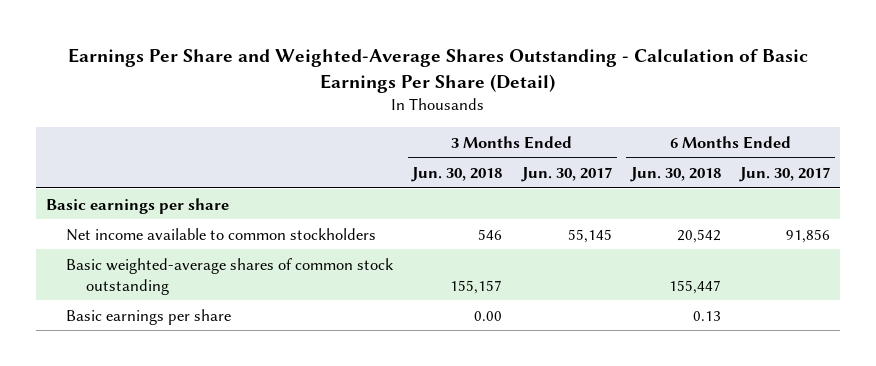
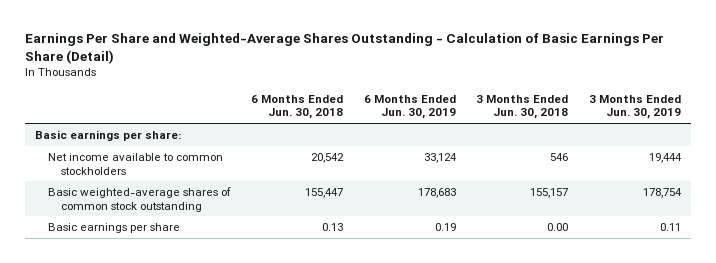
[520,167,612,183] Jun. 30, 2017 -> none
[739,167,831,183] Jun. 30, 2017 -> none
none -> [363,94,456,120] 6 Months Ended Jun. 30, 2019
none -> [588,94,681,120] 3 Months Ended Jun. 30, 2019
[45,197,229,214] Basic earnings per share -> [34,130,181,142] Basic earnings per share:

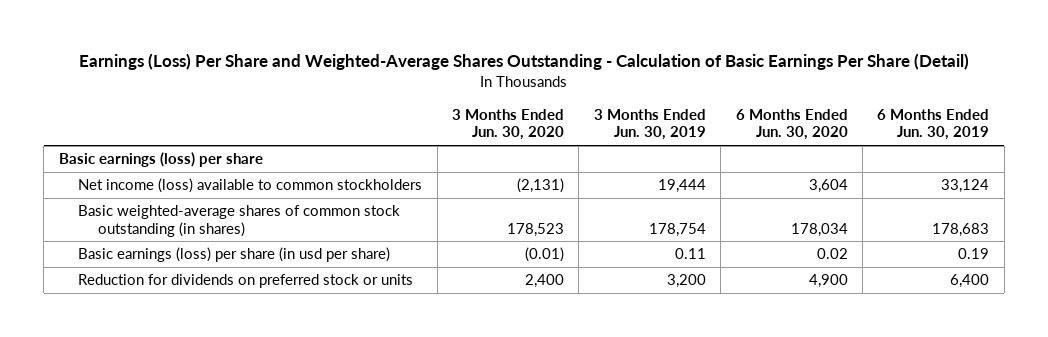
[24,32,664,64] Earnings Per Share and Weighted-Average Shares Outstanding - Calculation of Basic Earnings Per Share (Detail) -> [78,52,969,70] Earnings (Loss) Per Share and Weighted-Average Shares Outstanding - Calculation of Basic Earnings Per Share (Detail)
[251,94,344,120] 6 Months Ended Jun. 30, 2018 -> none
[476,94,569,120] 3 Months Ended Jun. 30, 2018 -> none
none -> [452,108,565,141] 3 Months Ended Jun. 30, 2020
none -> [735,108,848,141] 6 Months Ended Jun. 30, 2020
[34,130,181,142] Basic earnings per share: -> [58,152,263,168] Basic earnings (loss) per share
[47,153,223,175] Net income available to common stockholders -> [78,178,423,194] Net income (loss) available to common stockholders
[47,187,231,212] Basic weighted-average shares of common stock outstanding -> [78,205,401,237] Basic weighted-average shares of common stock outstanding (in shares)
[47,223,180,234] Basic earnings per share -> [78,247,391,263] Basic earnings (loss) per share (in usd per share)
none -> [78,274,414,289] Reduction for dividends on preferred stock or units

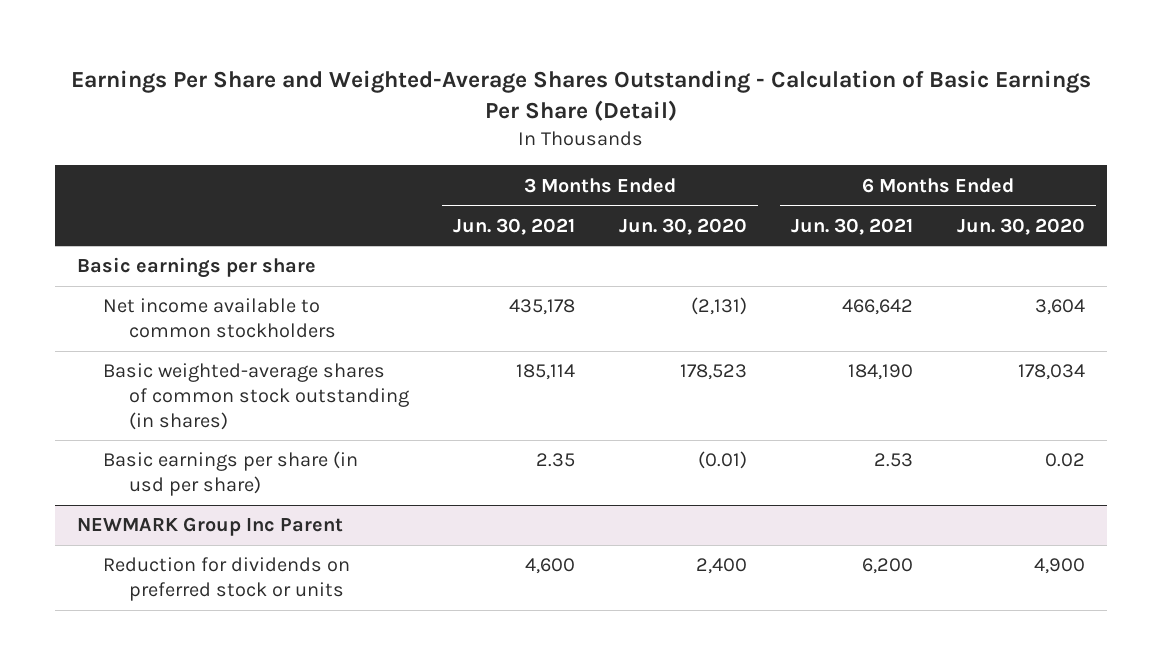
[78,52,969,70] Earnings (Loss) Per Share and Weighted-Average Shares Outstanding - Calculation of Basic Earnings Per Share (Detail) -> [71,69,1092,121] Earnings Per Share and Weighted-Average Shares Outstanding - Calculation of Basic Earnings Per Share (Detail)
[593,108,706,141] 3 Months Ended Jun. 30, 2019 -> none
[877,108,990,141] 6 Months Ended Jun. 30, 2019 -> none
none -> [453,217,576,235] Jun. 30, 2021
none -> [791,217,914,235] Jun. 30, 2021
[58,152,263,168] Basic earnings (loss) per share -> [77,257,317,279] Basic earnings per share
[78,178,423,194] Net income (loss) available to common stockholders -> [103,298,337,338] Net income available to common stockholders
[78,247,391,263] Basic earnings (loss) per share (in usd per share) -> [103,451,359,496] Basic earnings per share (in usd per share)
none -> [77,517,344,537] NEWMARK Group Inc Parent

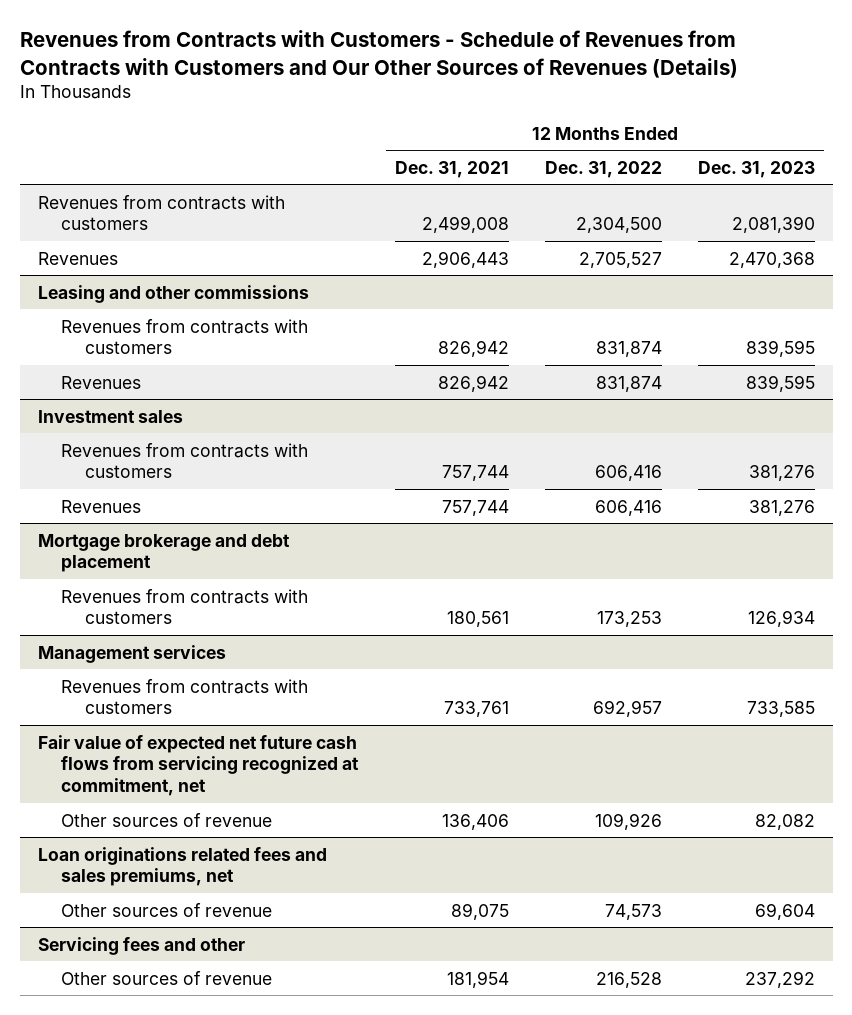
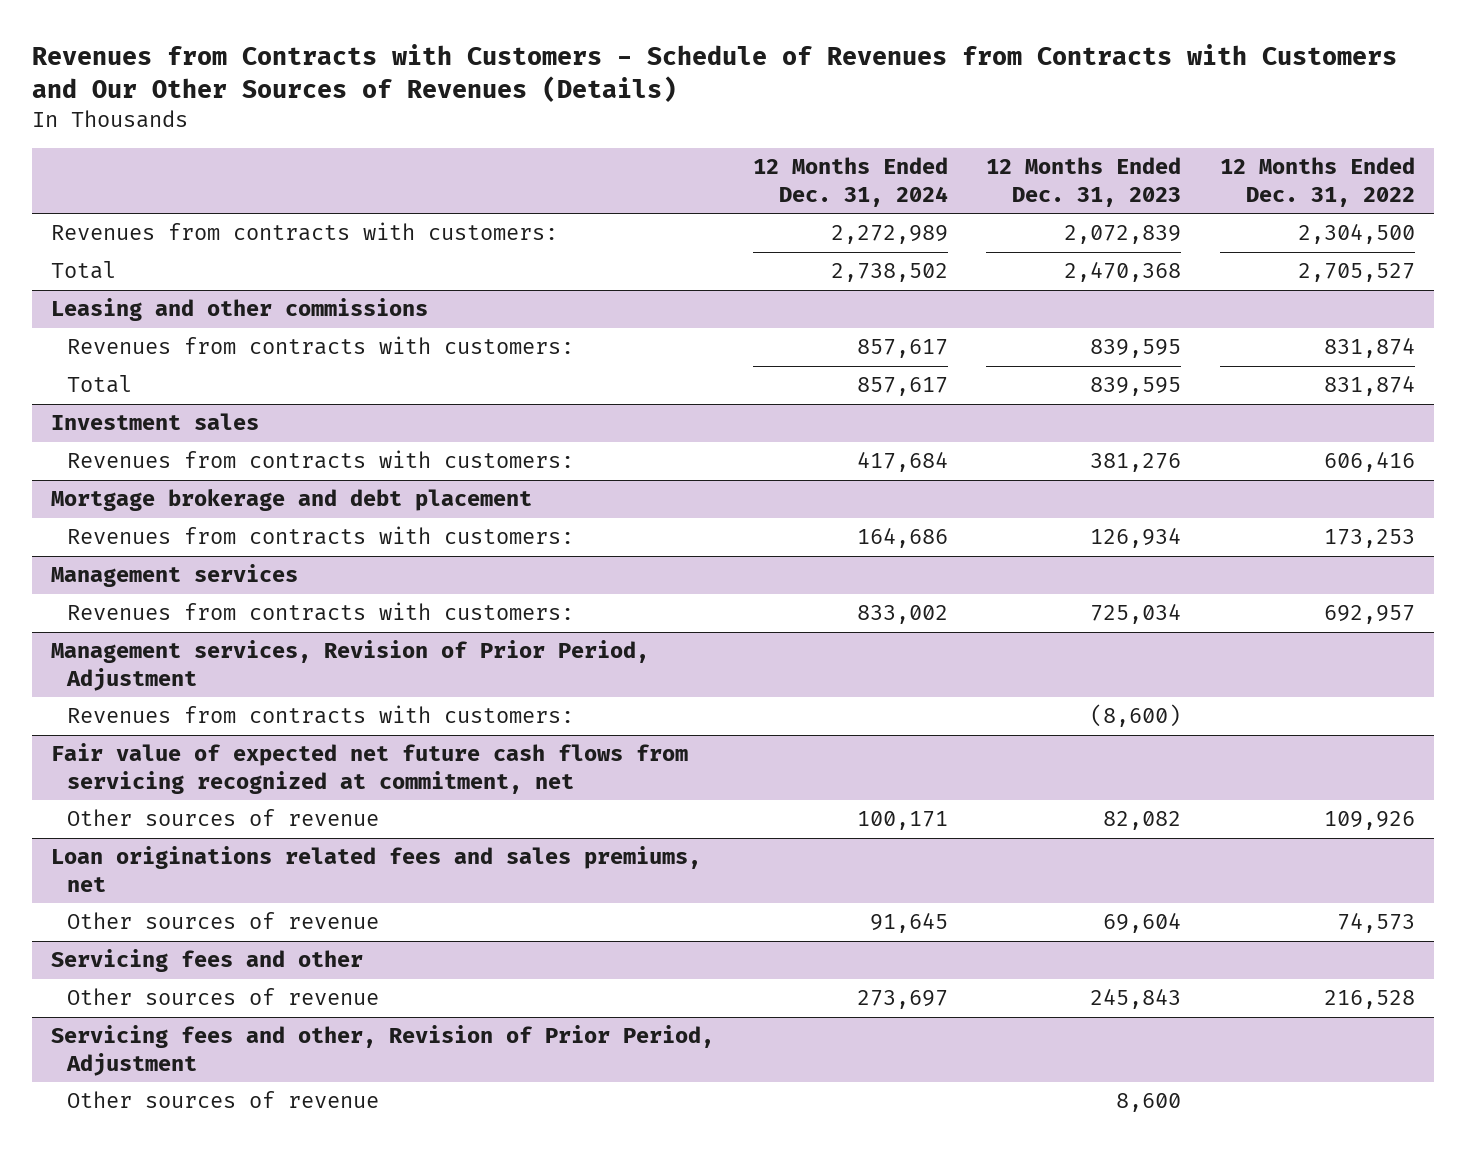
[394,160,509,178] Dec. 31, 2021 -> none
none -> [752,157,948,207] 12 Months Ended Dec. 31, 2024
[37,194,285,231] Revenues from contracts with customers -> [51,222,559,242] Revenues from contracts with customers:
[731,216,815,234] 2,081,390 -> [1064,225,1182,245] 2,072,839
[37,251,118,265] Revenues -> [51,261,117,280] Total
[61,318,309,355] Revenues from contracts with customers -> [66,336,574,356] Revenues from contracts with customers:
[61,375,142,389] Revenues -> [66,375,132,394] Total
[61,499,142,513] Revenues -> none
[61,442,309,479] Revenues from contracts with customers -> [66,450,574,470] Revenues from contracts with customers:
[61,588,309,625] Revenues from contracts with customers -> [66,526,574,546] Revenues from contracts with customers:
[61,678,309,715] Revenues from contracts with customers -> [66,602,574,622] Revenues from contracts with customers:
[746,701,815,718] 733,585 -> [1090,604,1182,625] 725,034
none -> [51,640,650,691] Management services, Revision of Prior Period, Adjustment
none -> [66,705,574,725] Revenues from contracts with customers:
[744,970,815,988] 237,292 -> [1090,989,1182,1010] 245,843
none -> [51,1025,715,1076] Servicing fees and other, Revision of Prior Period, Adjustment
none -> [66,1091,379,1109] Other sources of revenue

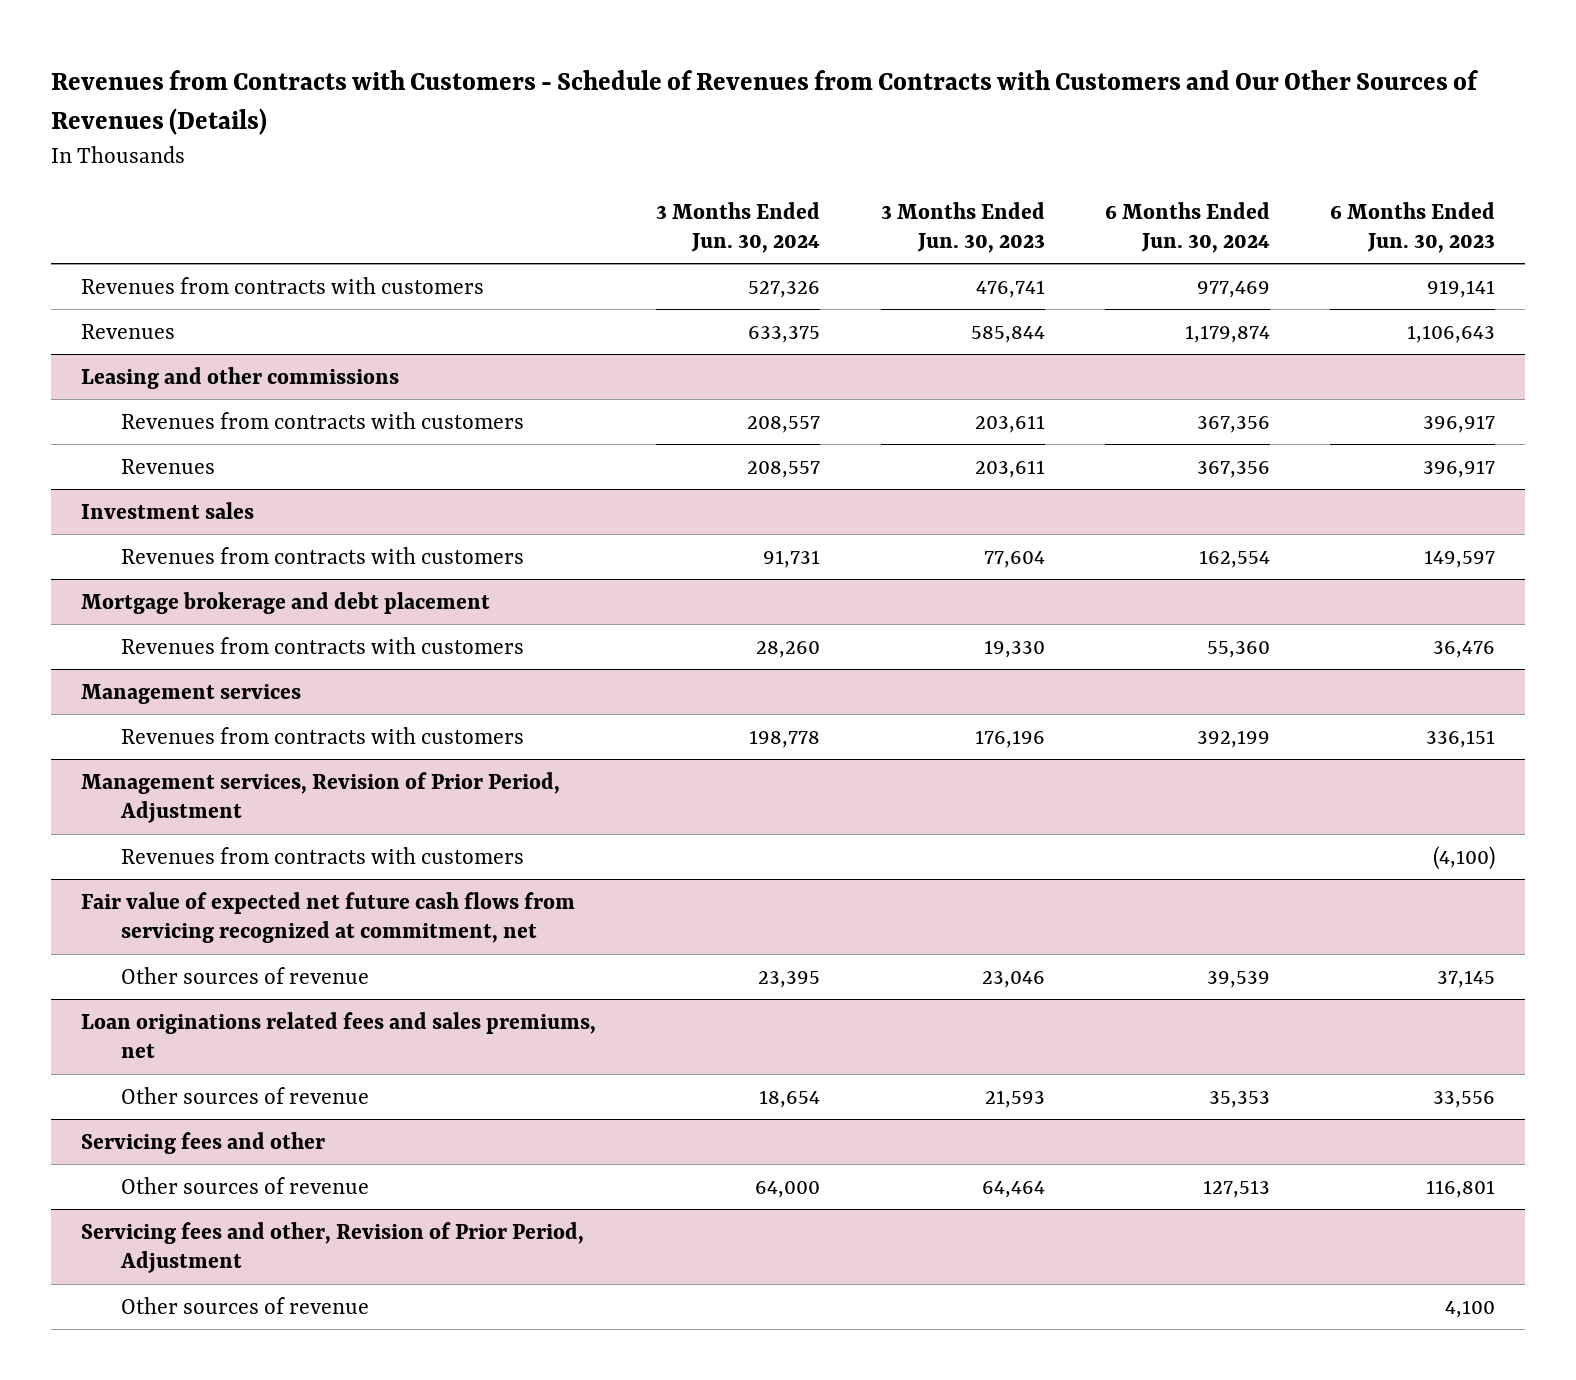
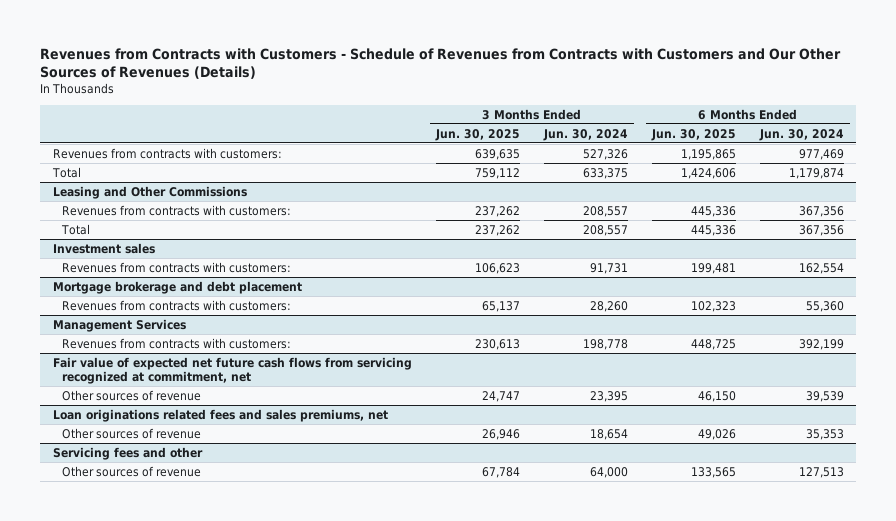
[880,201,1045,253] 3 Months Ended Jun. 30, 2023 -> none
[1329,201,1495,253] 6 Months Ended Jun. 30, 2023 -> none
none -> [434,128,520,141] Jun. 30, 2025
none -> [650,128,736,141] Jun. 30, 2025
[81,276,485,294] Revenues from contracts with customers -> [52,147,282,159] Revenues from contracts with customers:
[81,323,176,339] Revenues -> [51,166,81,178] Total
[81,366,400,389] Leasing and other commissions -> [52,185,247,199] Leasing and Other Commissions
[120,411,524,429] Revenues from contracts with customers -> [62,204,292,216] Revenues from contracts with customers:
[120,458,215,474] Revenues -> [61,223,91,235] Total
[120,546,524,564] Revenues from contracts with customers -> [62,261,292,273] Revenues from contracts with customers:
[81,771,561,823] Management services, Revision of Prior Period, Adjustment -> none
[120,846,524,864] Revenues from contracts with customers -> none
[120,636,524,654] Revenues from contracts with customers -> [62,299,292,311] Revenues from contracts with customers:
[81,683,302,704] Management services -> [52,318,186,332] Management Services
[120,726,524,744] Revenues from contracts with customers -> [62,337,292,349] Revenues from contracts with customers:
[81,1221,585,1273] Servicing fees and other, Revision of Prior Period, Adjustment -> none
[120,1296,369,1314] Other sources of revenue -> none

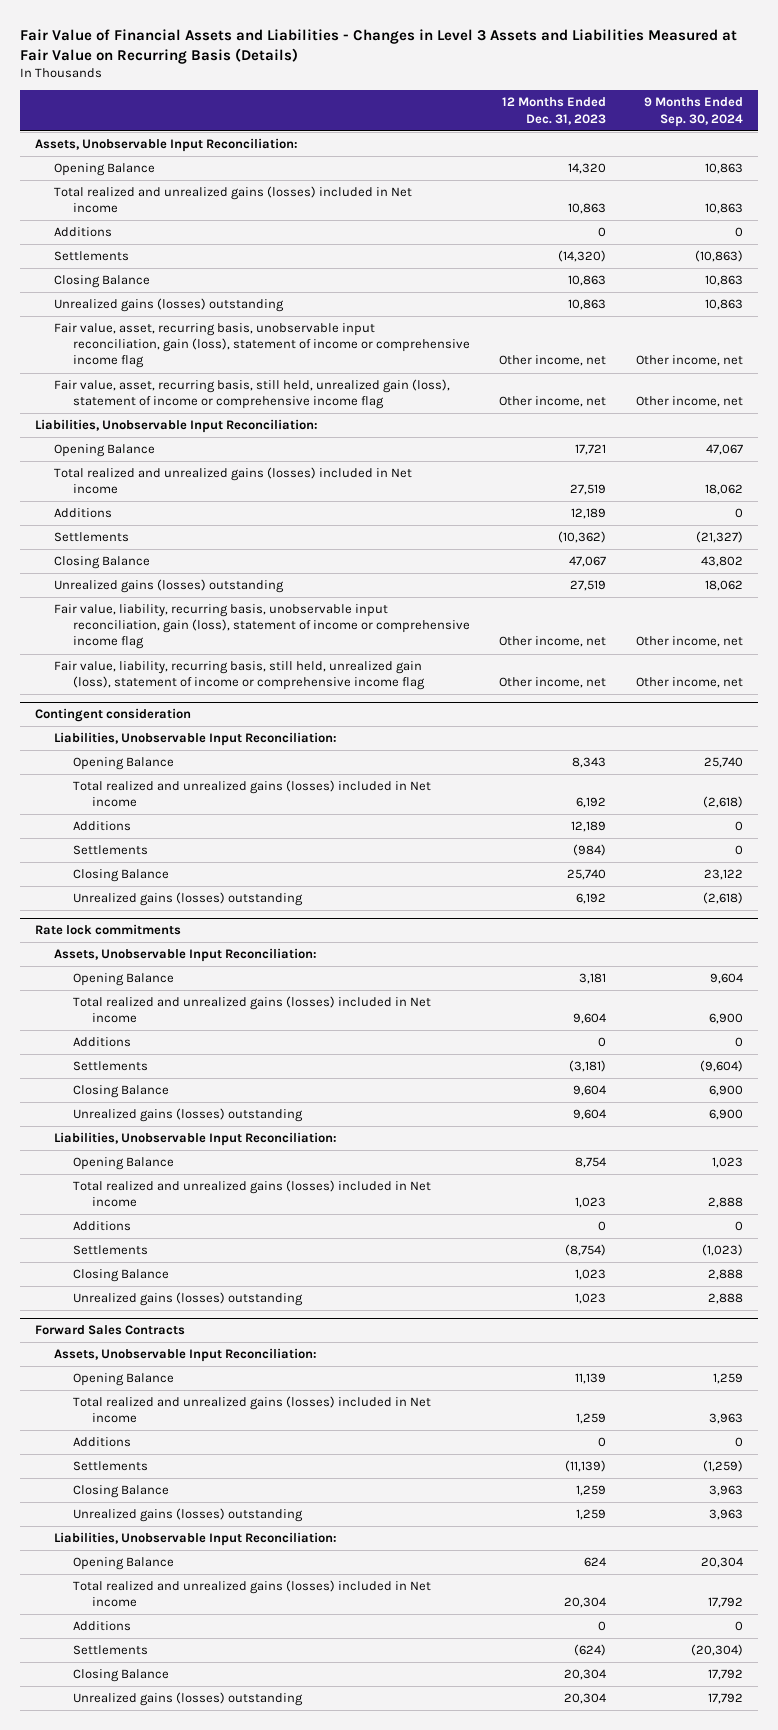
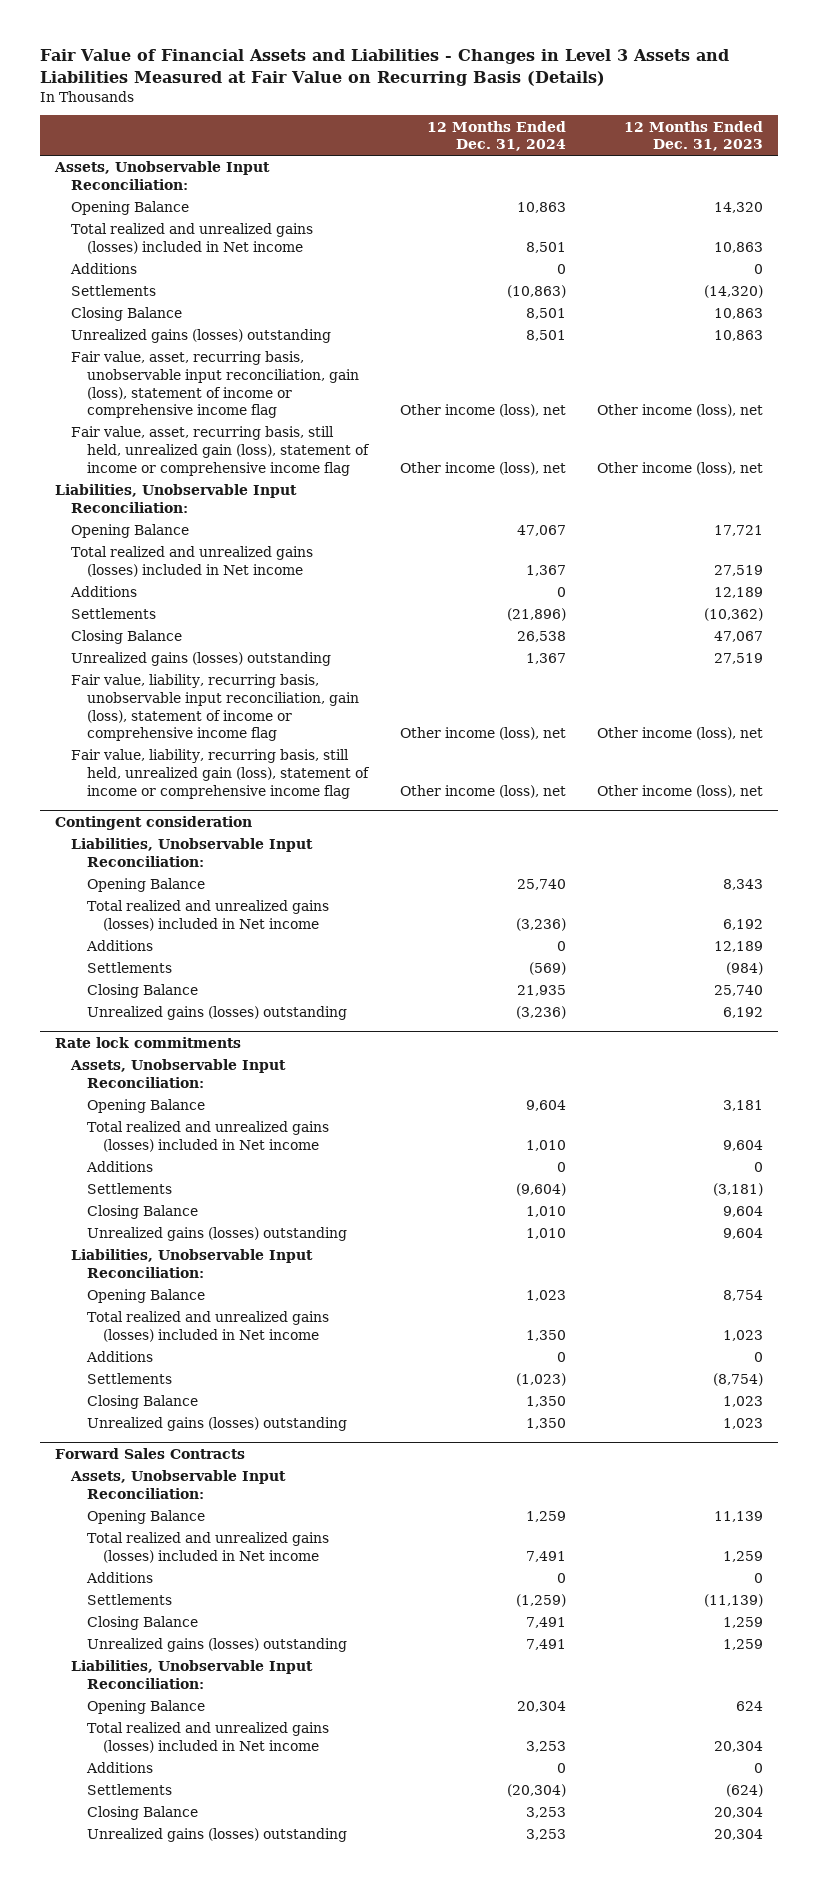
[643,97,743,127] 9 Months Ended Sep. 30, 2024 -> none
none -> [426,120,566,152] 12 Months Ended Dec. 31, 2024
[499,355,607,367] Other income, net -> [596,404,763,418] Other income (loss), net
[499,396,607,408] Other income, net -> [596,461,763,475] Other income (loss), net
[499,636,607,648] Other income, net -> [596,727,763,741] Other income (loss), net
[499,677,607,689] Other income, net -> [596,784,763,798] Other income (loss), net

